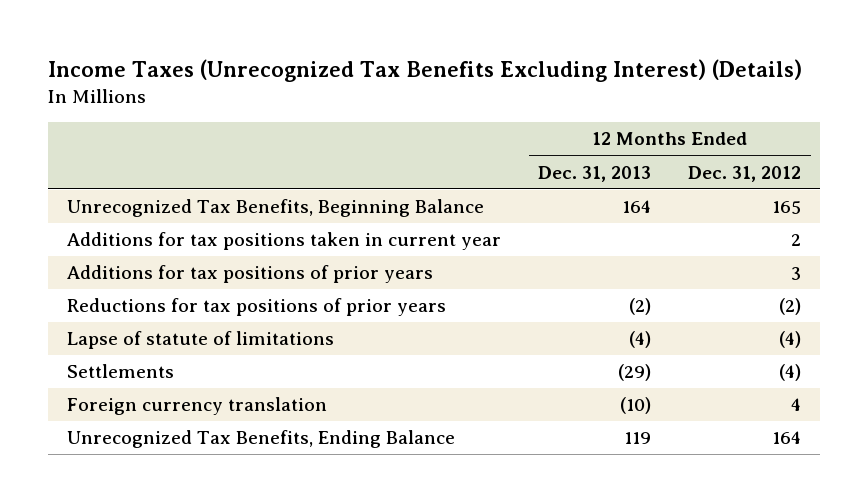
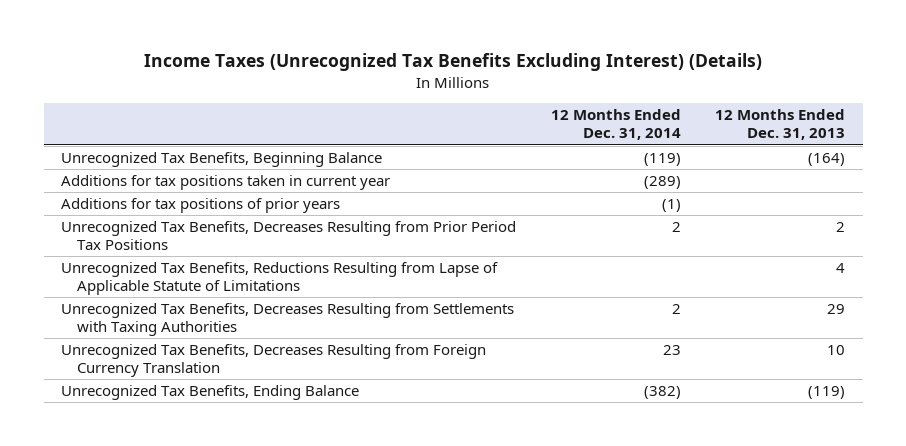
[688,165,802,182] Dec. 31, 2012 -> none
none -> [550,109,681,141] 12 Months Ended Dec. 31, 2014
[622,200,652,214] 164 -> [808,153,846,167] (164)
[66,364,174,379] Settlements -> none
[66,298,446,317] Reductions for tax positions of prior years -> [61,221,517,251] Unrecognized Tax Benefits, Decreases Resulting from Prior Period Tax Positions
[629,298,652,316] (2) -> [836,222,846,233] 2
[66,331,334,350] Lapse of statute of limitations -> [61,262,499,296] Unrecognized Tax Benefits, Reductions Resulting from Lapse of Applicable Statute of Limitations
[629,331,652,349] (4) -> [836,263,846,274] 4
none -> [61,303,515,337] Unrecognized Tax Benefits, Decreases Resulting from Settlements with Taxing Authorities
[66,397,327,416] Foreign currency translation -> [61,344,487,378] Unrecognized Tax Benefits, Decreases Resulting from Foreign Currency Translation
[620,397,652,415] (10) -> [827,345,846,356] 10
[624,432,652,445] 119 -> [808,386,846,400] (119)

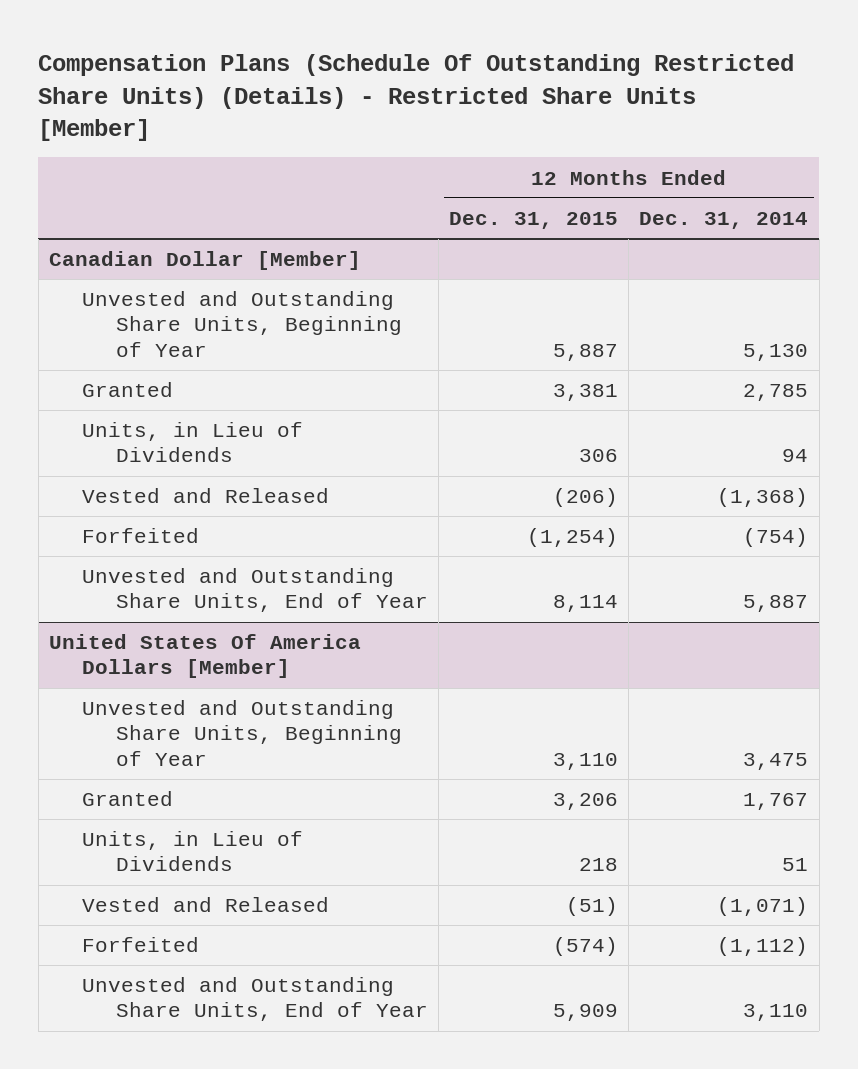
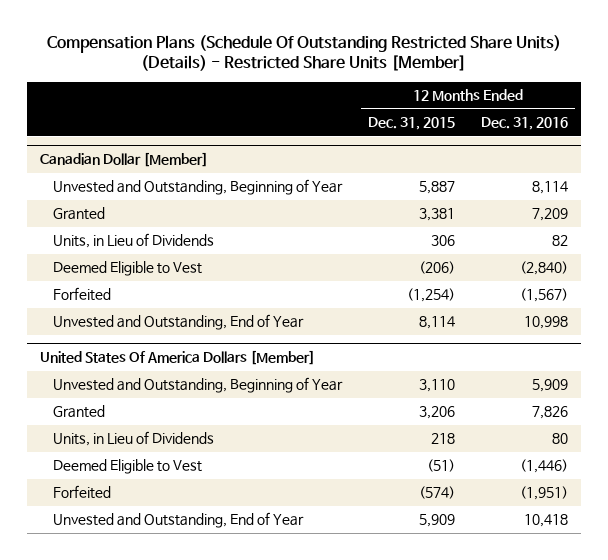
[639,211,809,229] Dec. 31, 2014 -> none
none -> [481,117,569,131] Dec. 31, 2016
[82,291,402,357] Unvested and Outstanding Share Units, Beginning of Year -> [52,179,343,196] Unvested and Outstanding, Beginning of Year
[82,488,330,504] Vested and Released -> [52,261,202,277] Deemed Eligible to Vest
[82,568,428,613] Unvested and Outstanding Share Units, End of Year -> [52,314,304,331] Unvested and Outstanding, End of Year
[82,700,402,766] Unvested and Outstanding Share Units, Beginning of Year -> [52,377,343,394] Unvested and Outstanding, Beginning of Year
[82,897,330,913] Vested and Released -> [52,459,202,475] Deemed Eligible to Vest
[82,977,428,1022] Unvested and Outstanding Share Units, End of Year -> [52,512,304,529] Unvested and Outstanding, End of Year

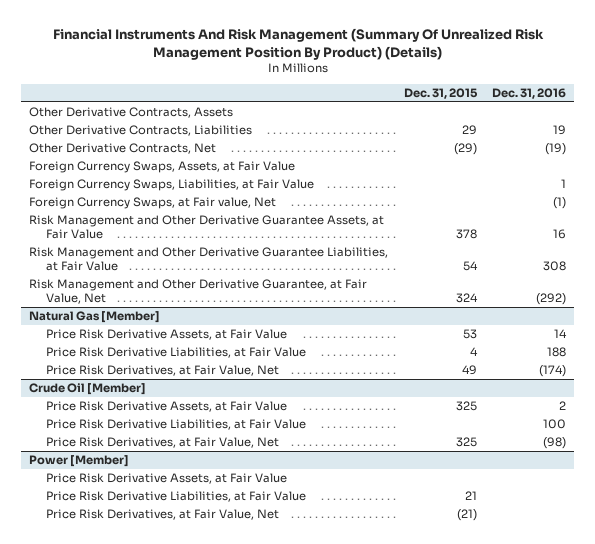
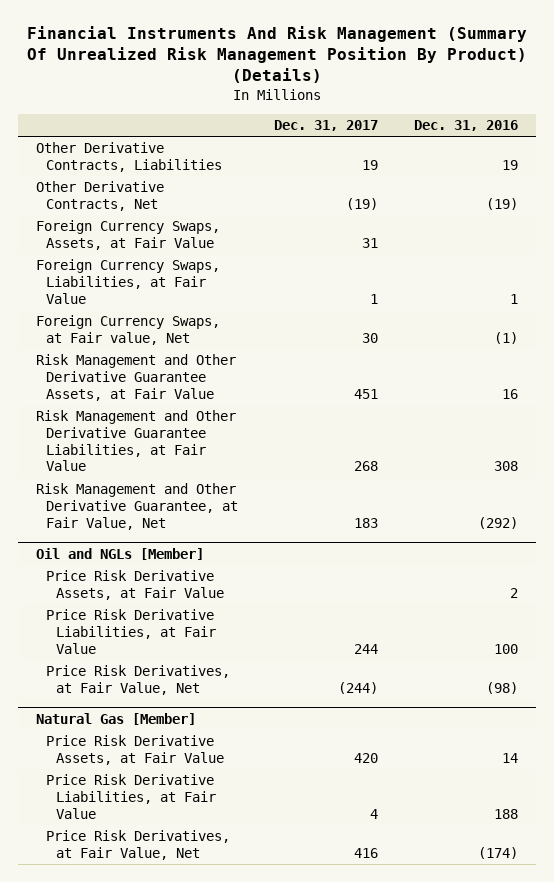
[403,87,478,99] Dec. 31, 2015 -> none
none -> [273,119,378,131] Dec. 31, 2017
[29,107,234,119] Other Derivative Contracts, Assets -> none
none -> [35,547,204,560] Oil and NGLs [Member]
none -> [45,570,224,601] Price Risk Derivative Assets, at Fair Value
none -> [45,609,216,654] Price Risk Derivative Liabilities, at Fair Value
none -> [45,665,230,696] Price Risk Derivatives, at Fair Value, Net
[29,383,147,396] Crude Oil [Member] -> none
[45,401,287,413] Price Risk Derivative Assets, at Fair Value -> none
[45,419,306,431] Price Risk Derivative Liabilities, at Fair Value -> none
[45,437,279,449] Price Risk Derivatives, at Fair Value, Net -> none
[29,455,130,468] Power [Member] -> none
[45,473,287,485] Price Risk Derivative Assets, at Fair Value -> none
[45,491,306,503] Price Risk Derivative Liabilities, at Fair Value -> none
[45,509,279,521] Price Risk Derivatives, at Fair Value, Net -> none

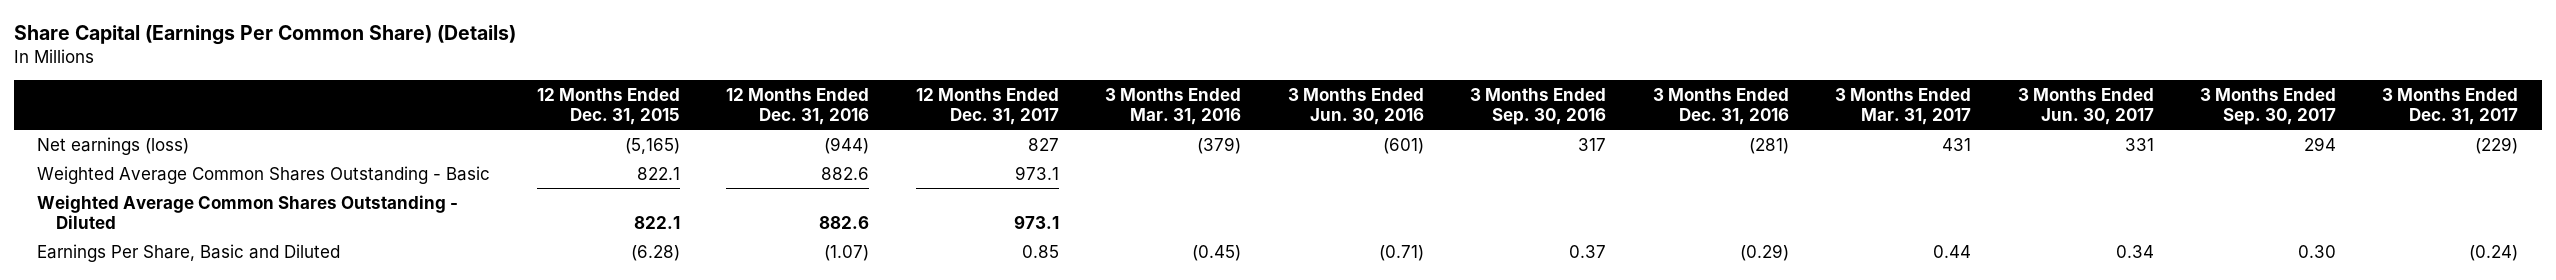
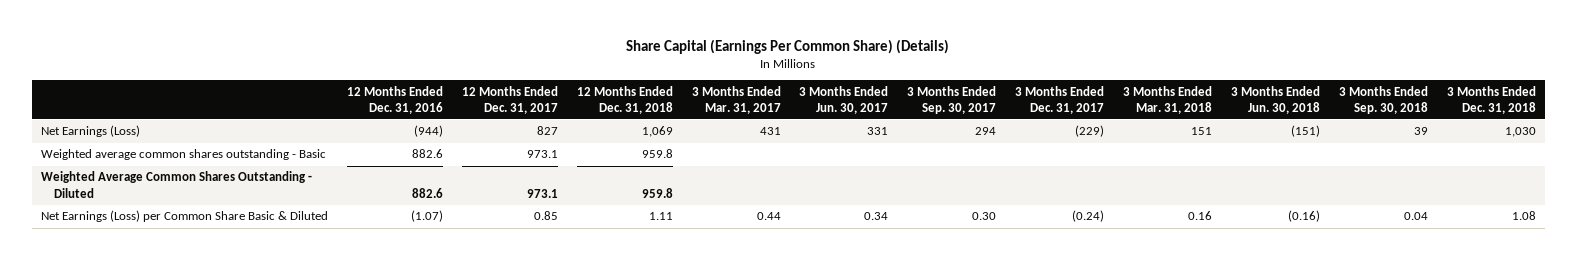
[536,87,680,125] 12 Months Ended Dec. 31, 2015 -> none
[1105,87,1242,125] 3 Months Ended Mar. 31, 2016 -> none
[1287,87,1424,125] 3 Months Ended Jun. 30, 2016 -> none
[1470,87,1607,125] 3 Months Ended Sep. 30, 2016 -> none
[1652,87,1789,125] 3 Months Ended Dec. 31, 2016 -> none
none -> [576,85,673,114] 12 Months Ended Dec. 31, 2018
none -> [1123,85,1213,114] 3 Months Ended Mar. 31, 2018
none -> [1230,85,1320,114] 3 Months Ended Jun. 30, 2018
none -> [1338,85,1428,114] 3 Months Ended Sep. 30, 2018
none -> [1446,85,1536,114] 3 Months Ended Dec. 31, 2018
[37,136,190,155] Net earnings (loss) -> [41,125,141,138] Net Earnings (Loss)
[37,165,491,184] Weighted Average Common Shares Outstanding - Basic -> [41,149,327,161] Weighted average common shares outstanding - Basic
[37,243,341,262] Earnings Per Share, Basic and Diluted -> [41,210,329,223] Net Earnings (Loss) per Common Share Basic & Diluted

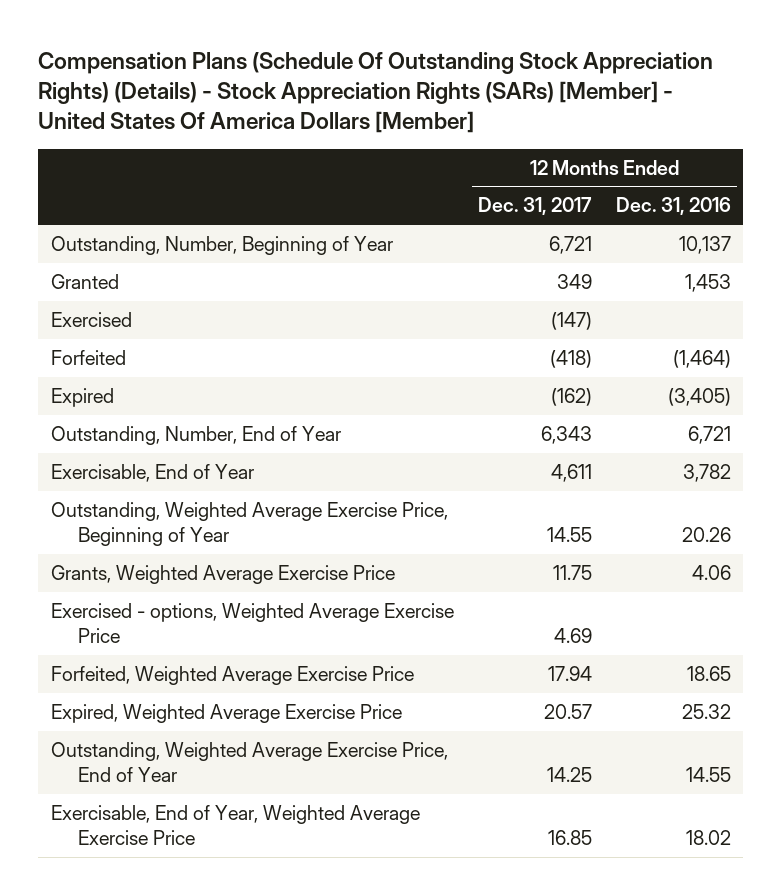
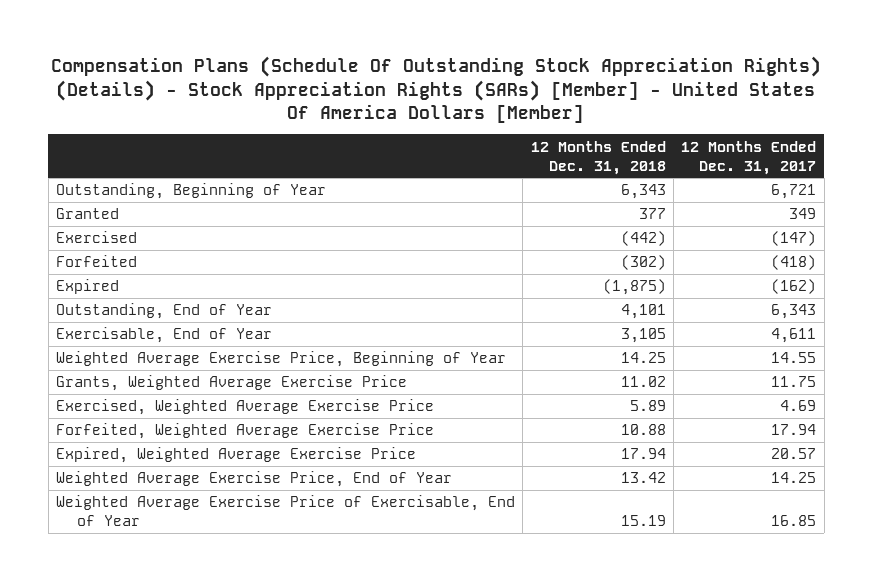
[616,197,732,216] Dec. 31, 2016 -> none
none -> [530,140,666,175] 12 Months Ended Dec. 31, 2018
[50,235,393,255] Outstanding, Number, Beginning of Year -> [56,183,327,200] Outstanding, Beginning of Year
[50,425,341,445] Outstanding, Number, End of Year -> [56,303,273,320] Outstanding, End of Year
[50,501,448,546] Outstanding, Weighted Average Exercise Price, Beginning of Year -> [56,351,507,368] Weighted Average Exercise Price, Beginning of Year
[50,602,454,643] Exercised - options, Weighted Average Exercise Price -> [56,399,435,416] Exercised, Weighted Average Exercise Price
[50,741,448,782] Outstanding, Weighted Average Exercise Price, End of Year -> [56,471,453,488] Weighted Average Exercise Price, End of Year
[50,804,420,845] Exercisable, End of Year, Weighted Average Exercise Price -> [56,495,516,527] Weighted Average Exercise Price of Exercisable, End of Year

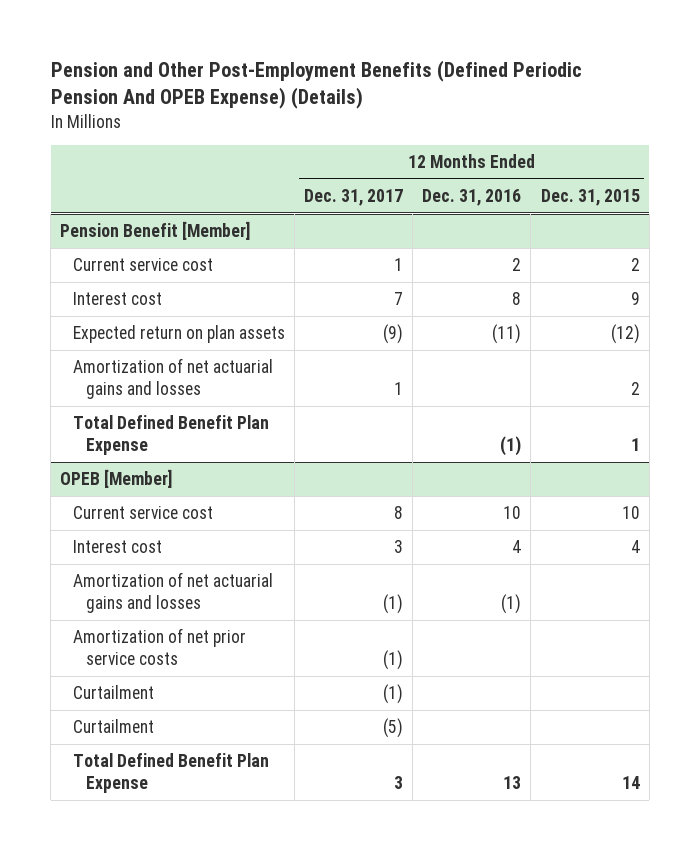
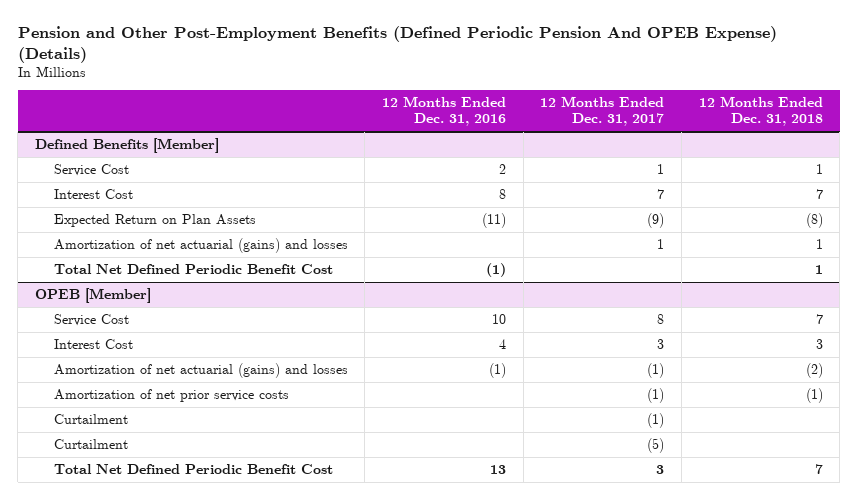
[540,189,640,207] Dec. 31, 2015 -> none
none -> [698,96,823,127] 12 Months Ended Dec. 31, 2018
[60,221,251,241] Pension Benefit [Member] -> [34,138,219,154] Defined Benefits [Member]
[72,258,213,272] Current service cost -> [53,164,129,177] Service Cost
[72,292,162,306] Interest cost -> [53,189,133,200] Interest Cost
[72,325,285,344] Expected return on plan assets -> [53,214,256,228] Expected Return on Plan Assets
[72,358,273,399] Amortization of net actuarial gains and losses -> [53,238,348,254] Amortization of net actuarial (gains) and losses
[72,415,269,455] Total Defined Benefit Plan Expense -> [53,264,333,275] Total Net Defined Periodic Benefit Cost
[72,506,213,520] Current service cost -> [53,314,129,327] Service Cost
[72,540,162,554] Interest cost -> [53,339,133,350] Interest Cost
[72,572,273,613] Amortization of net actuarial gains and losses -> [53,363,348,379] Amortization of net actuarial (gains) and losses
[72,753,269,793] Total Defined Benefit Plan Expense -> [53,464,333,475] Total Net Defined Periodic Benefit Cost

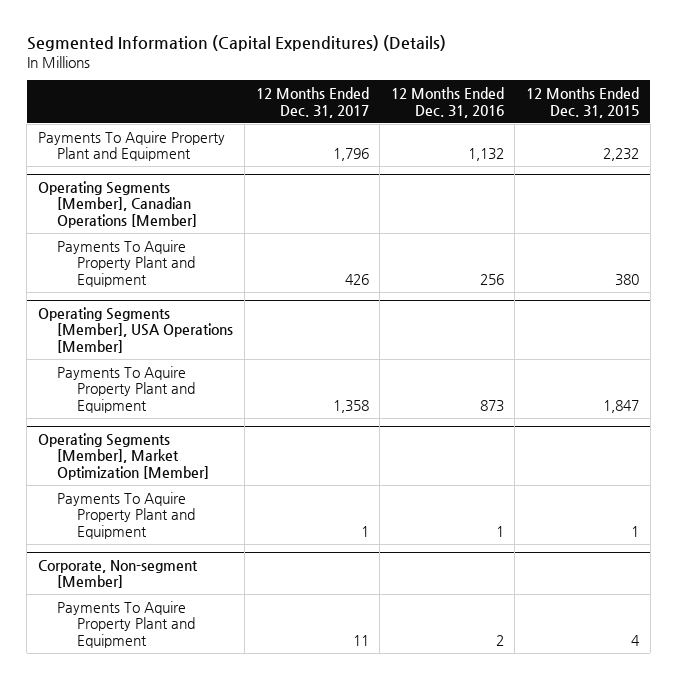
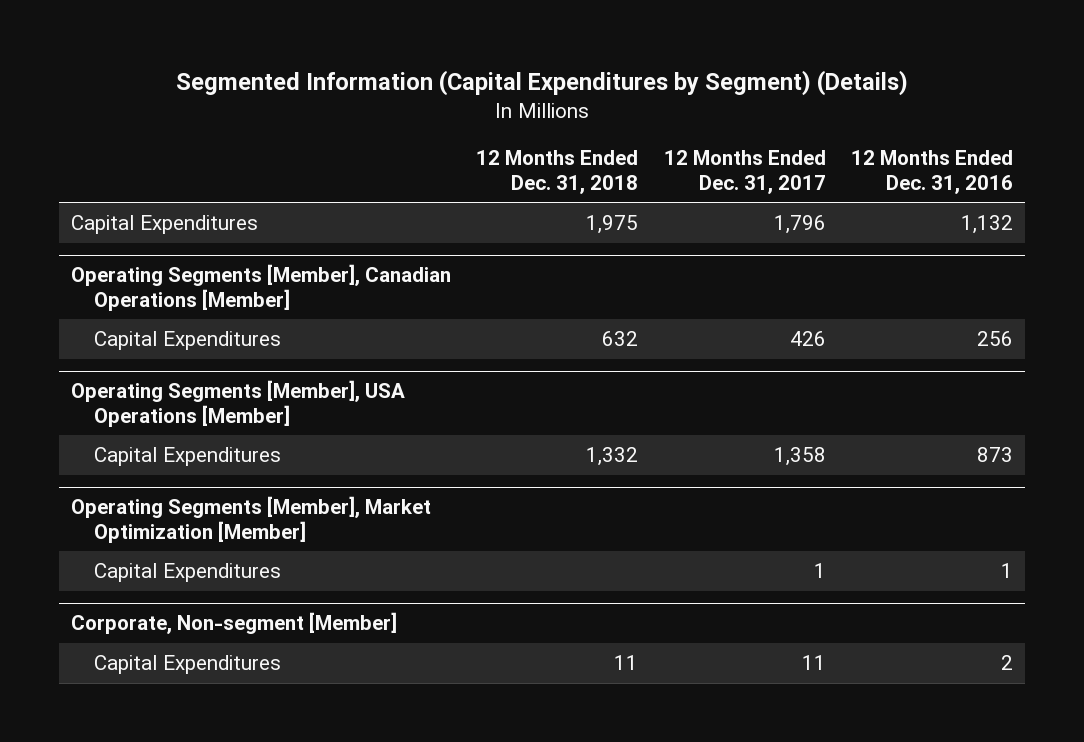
[26,35,446,52] Segmented Information (Capital Expenditures) (Details) -> [176,70,909,97] Segmented Information (Capital Expenditures by Segment) (Details)
[525,86,639,118] 12 Months Ended Dec. 31, 2015 -> none
none -> [476,150,639,194] 12 Months Ended Dec. 31, 2018
[37,130,225,162] Payments To Aquire Property Plant and Equipment -> [71,215,259,235] Capital Expenditures
[57,239,196,287] Payments To Aquire Property Plant and Equipment -> [94,331,282,351] Capital Expenditures
[57,365,196,413] Payments To Aquire Property Plant and Equipment -> [94,447,282,467] Capital Expenditures
[57,491,196,539] Payments To Aquire Property Plant and Equipment -> [94,563,282,583] Capital Expenditures
[57,600,196,648] Payments To Aquire Property Plant and Equipment -> [94,655,282,675] Capital Expenditures

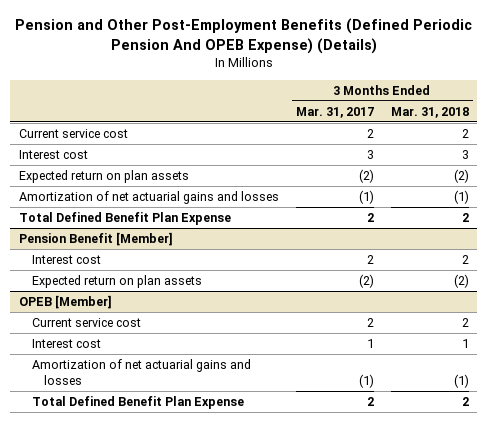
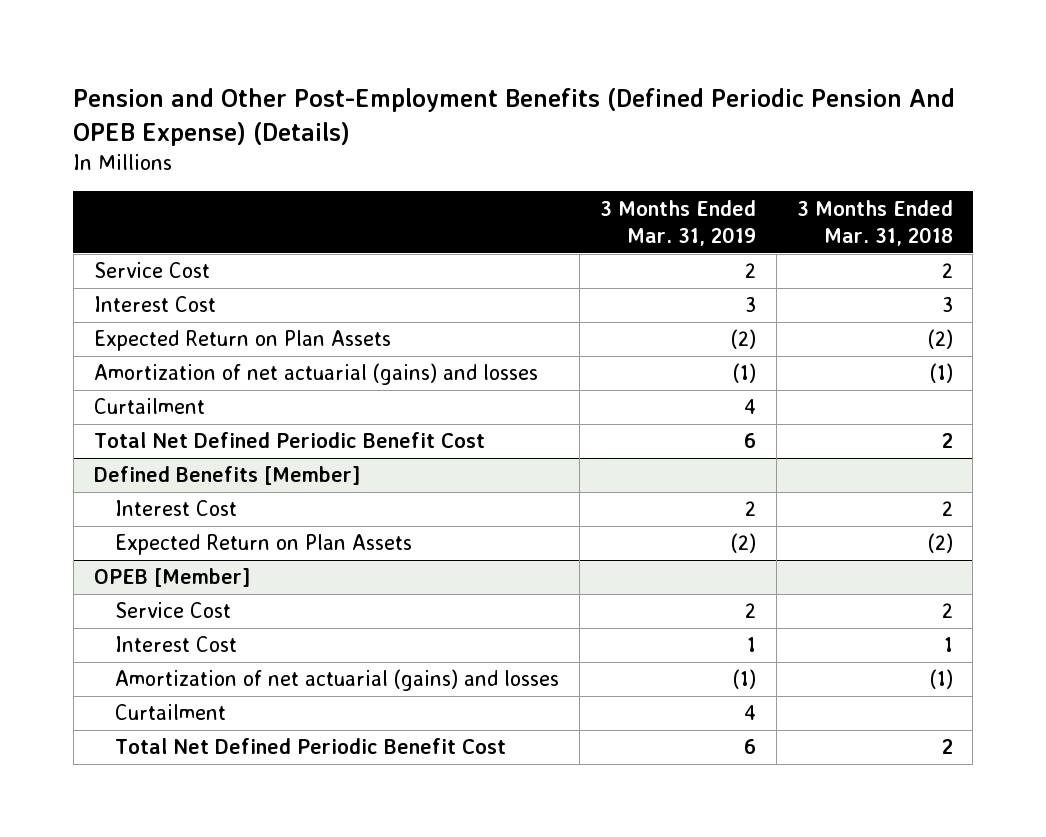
[295,106,374,118] Mar. 31, 2017 -> none
none -> [599,199,756,247] 3 Months Ended Mar. 31, 2019
[18,128,128,138] Current service cost -> [93,262,210,279] Service Cost
[18,149,88,159] Interest cost -> [93,296,216,313] Interest Cost
[18,169,189,183] Expected return on plan assets -> [93,330,391,352] Expected Return on Plan Assets
[18,190,279,204] Amortization of net actuarial gains and losses -> [93,363,538,386] Amortization of net actuarial (gains) and losses
none -> [93,398,205,415] Curtailment
[18,211,231,225] Total Defined Benefit Plan Expense -> [93,432,485,449] Total Net Defined Periodic Benefit Cost
[18,231,173,246] Pension Benefit [Member] -> [93,466,360,486] Defined Benefits [Member]
[31,254,101,264] Interest cost -> [114,500,237,517] Interest Cost
[31,274,202,288] Expected return on plan assets -> [114,534,412,556] Expected Return on Plan Assets
[31,317,141,327] Current service cost -> [114,602,231,619] Service Cost
[31,338,101,348] Interest cost -> [114,636,237,653] Interest Cost
[31,358,251,385] Amortization of net actuarial gains and losses -> [114,669,559,692] Amortization of net actuarial (gains) and losses
none -> [114,704,226,721] Curtailment
[31,395,244,409] Total Defined Benefit Plan Expense -> [114,738,506,755] Total Net Defined Periodic Benefit Cost

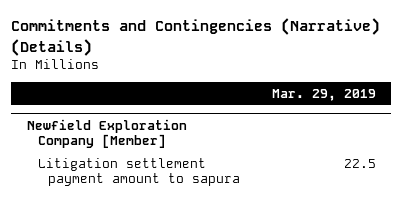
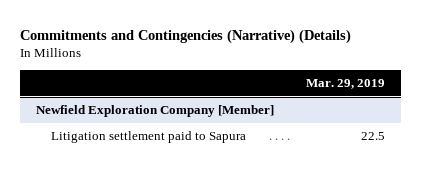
[37,157,241,187] Litigation settlement payment amount to sapura -> [51,131,247,144] Litigation settlement paid to Sapura

